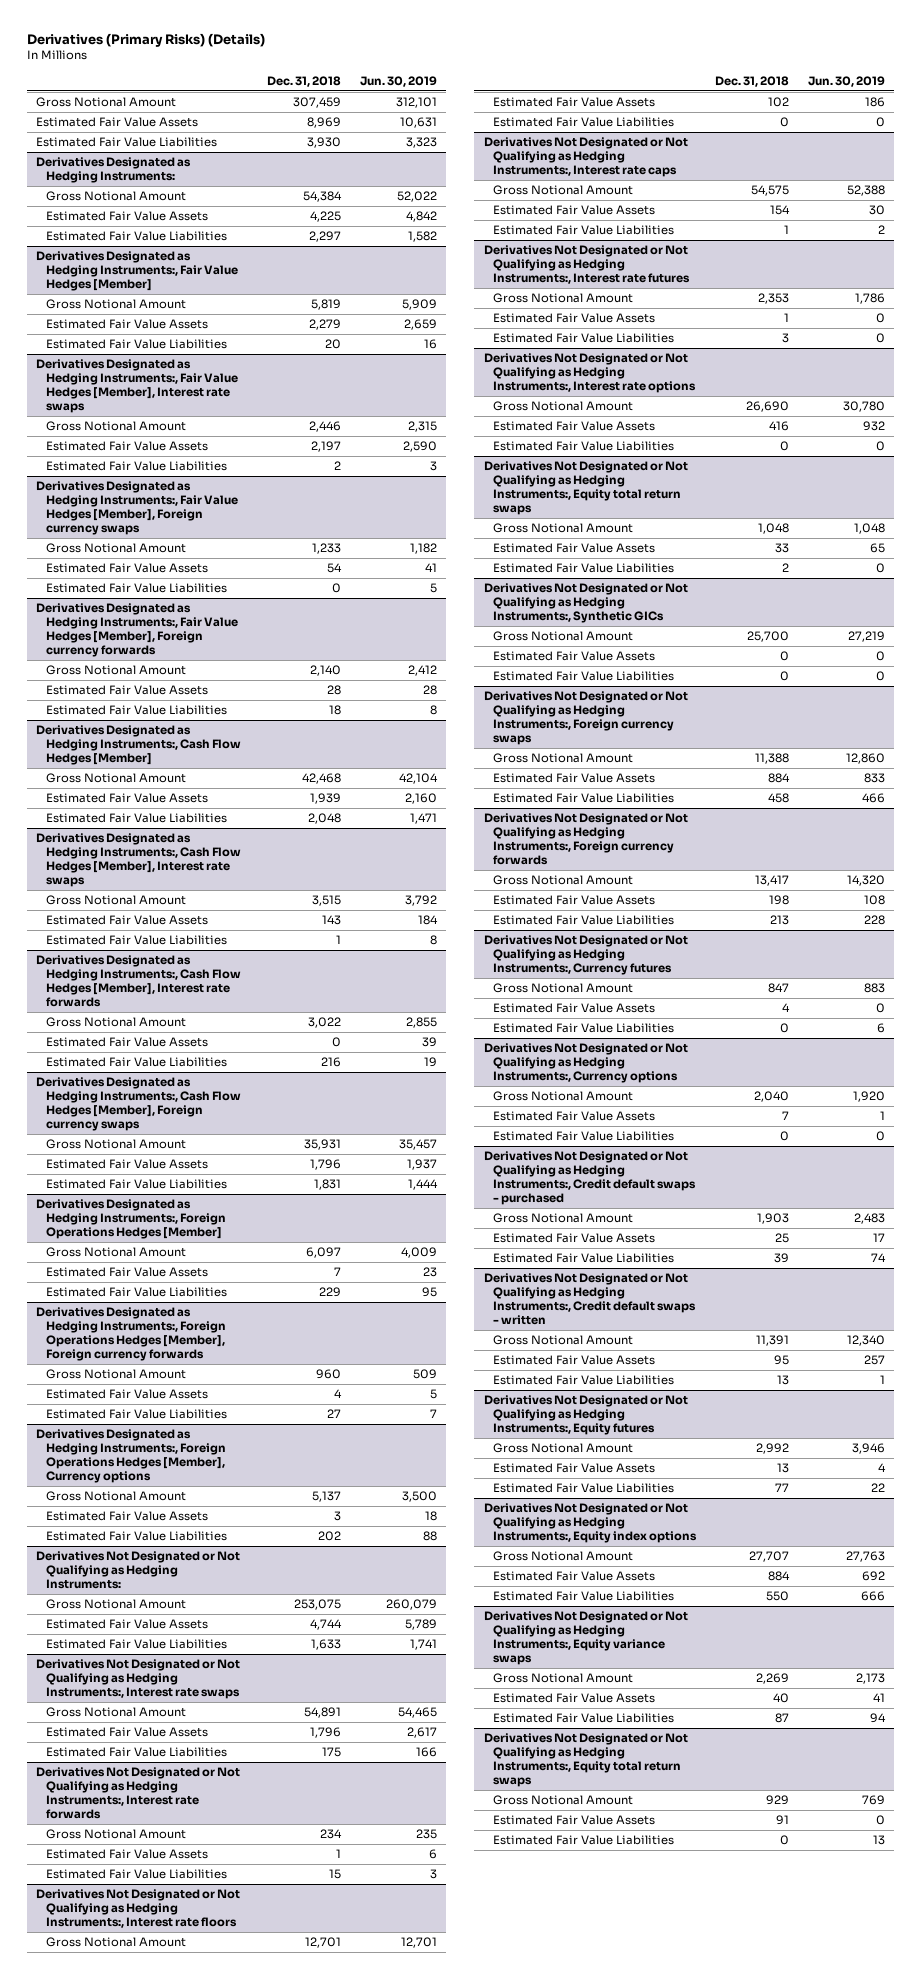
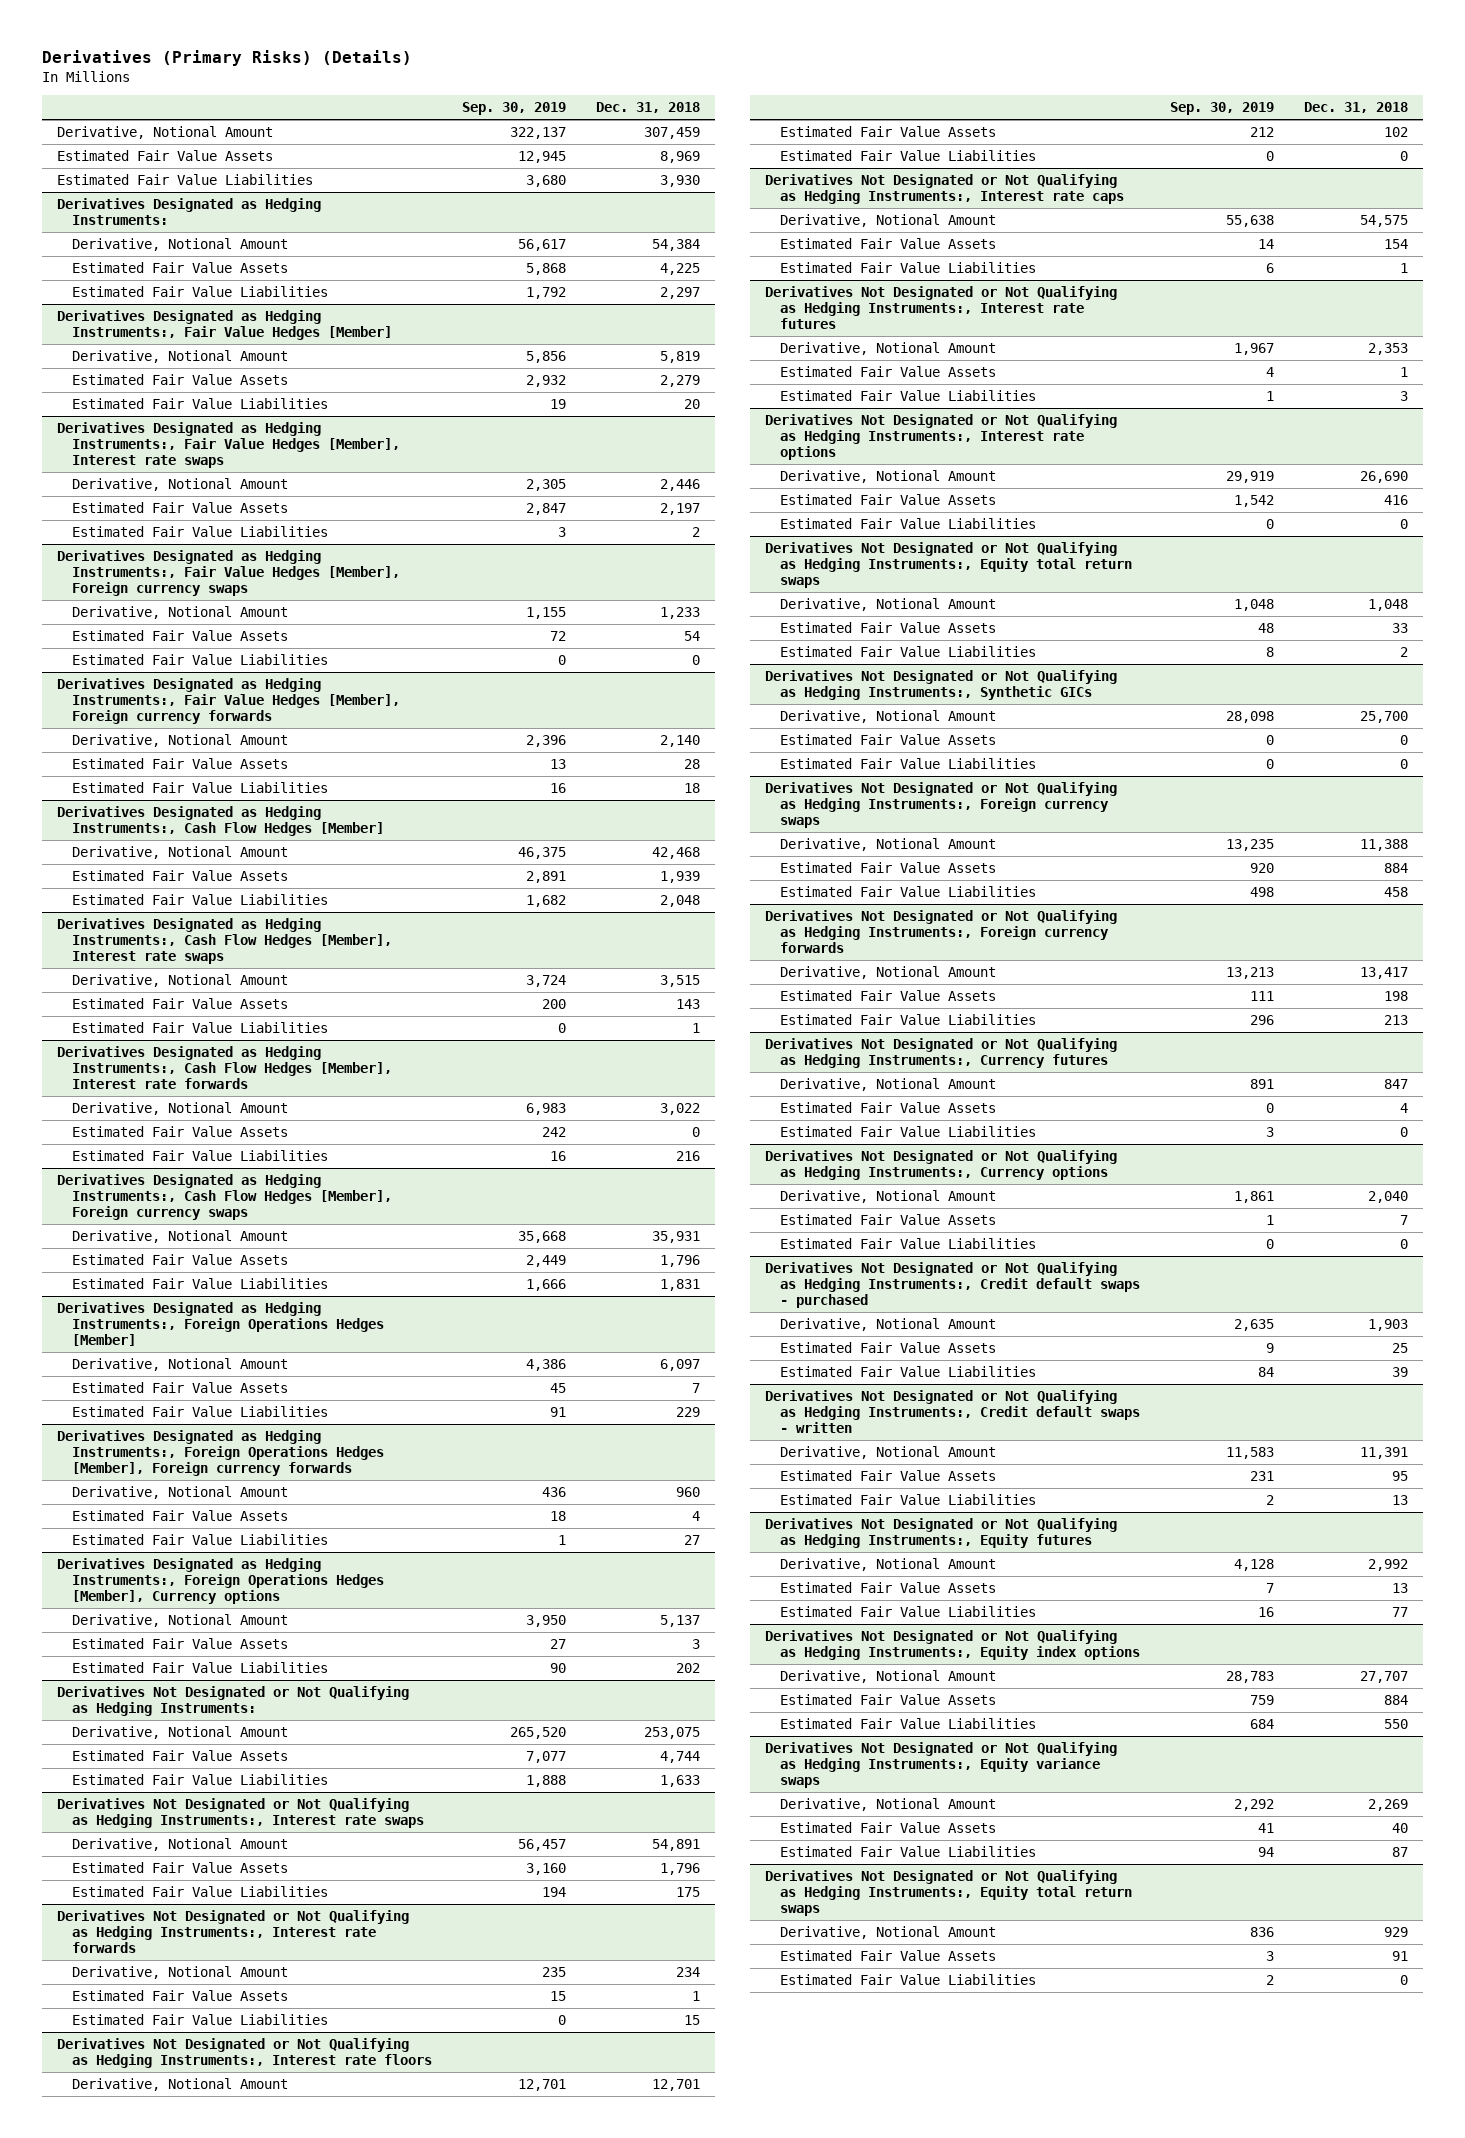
[359,75,437,87] Jun. 30, 2019 -> none
none -> [462,102,567,116] Sep. 30, 2019
[35,97,176,108] Gross Notional Amount -> [57,126,274,140] Derivative, Notional Amount
[45,191,186,202] Gross Notional Amount -> [72,238,289,252] Derivative, Notional Amount
[45,299,186,310] Gross Notional Amount -> [72,350,289,364] Derivative, Notional Amount
[45,421,186,432] Gross Notional Amount -> [72,478,289,492] Derivative, Notional Amount
[45,543,186,554] Gross Notional Amount -> [72,606,289,620] Derivative, Notional Amount
[45,665,186,676] Gross Notional Amount -> [72,734,289,748] Derivative, Notional Amount
[45,773,186,784] Gross Notional Amount -> [72,846,289,860] Derivative, Notional Amount
[45,895,186,906] Gross Notional Amount -> [72,974,289,988] Derivative, Notional Amount
[45,1017,186,1028] Gross Notional Amount -> [72,1102,289,1116] Derivative, Notional Amount
[45,1139,186,1150] Gross Notional Amount -> [72,1230,289,1244] Derivative, Notional Amount
[45,1247,186,1258] Gross Notional Amount -> [72,1358,289,1372] Derivative, Notional Amount
[45,1369,186,1380] Gross Notional Amount -> [72,1486,289,1500] Derivative, Notional Amount
[45,1491,186,1502] Gross Notional Amount -> [72,1614,289,1628] Derivative, Notional Amount
[45,1599,186,1610] Gross Notional Amount -> [72,1726,289,1740] Derivative, Notional Amount
[45,1707,186,1718] Gross Notional Amount -> [72,1838,289,1852] Derivative, Notional Amount
[45,1829,186,1840] Gross Notional Amount -> [72,1966,289,1980] Derivative, Notional Amount
[45,1937,186,1948] Gross Notional Amount -> [72,2078,289,2092] Derivative, Notional Amount
[493,185,634,196] Gross Notional Amount -> [779,214,996,228] Derivative, Notional Amount
[493,293,634,304] Gross Notional Amount -> [779,342,996,356] Derivative, Notional Amount
[493,401,634,412] Gross Notional Amount -> [779,470,996,484] Derivative, Notional Amount
[493,523,634,534] Gross Notional Amount -> [779,598,996,612] Derivative, Notional Amount
[493,631,634,642] Gross Notional Amount -> [779,710,996,724] Derivative, Notional Amount
[493,753,634,764] Gross Notional Amount -> [779,838,996,852] Derivative, Notional Amount
[493,875,634,886] Gross Notional Amount -> [779,966,996,980] Derivative, Notional Amount
[493,983,634,994] Gross Notional Amount -> [779,1078,996,1092] Derivative, Notional Amount
[493,1091,634,1102] Gross Notional Amount -> [779,1190,996,1204] Derivative, Notional Amount
[493,1213,634,1224] Gross Notional Amount -> [779,1318,996,1332] Derivative, Notional Amount
[493,1335,634,1346] Gross Notional Amount -> [779,1446,996,1460] Derivative, Notional Amount
[493,1443,634,1454] Gross Notional Amount -> [779,1558,996,1572] Derivative, Notional Amount
[493,1551,634,1562] Gross Notional Amount -> [779,1670,996,1684] Derivative, Notional Amount
[493,1673,634,1684] Gross Notional Amount -> [779,1798,996,1812] Derivative, Notional Amount
[493,1795,634,1806] Gross Notional Amount -> [779,1926,996,1940] Derivative, Notional Amount

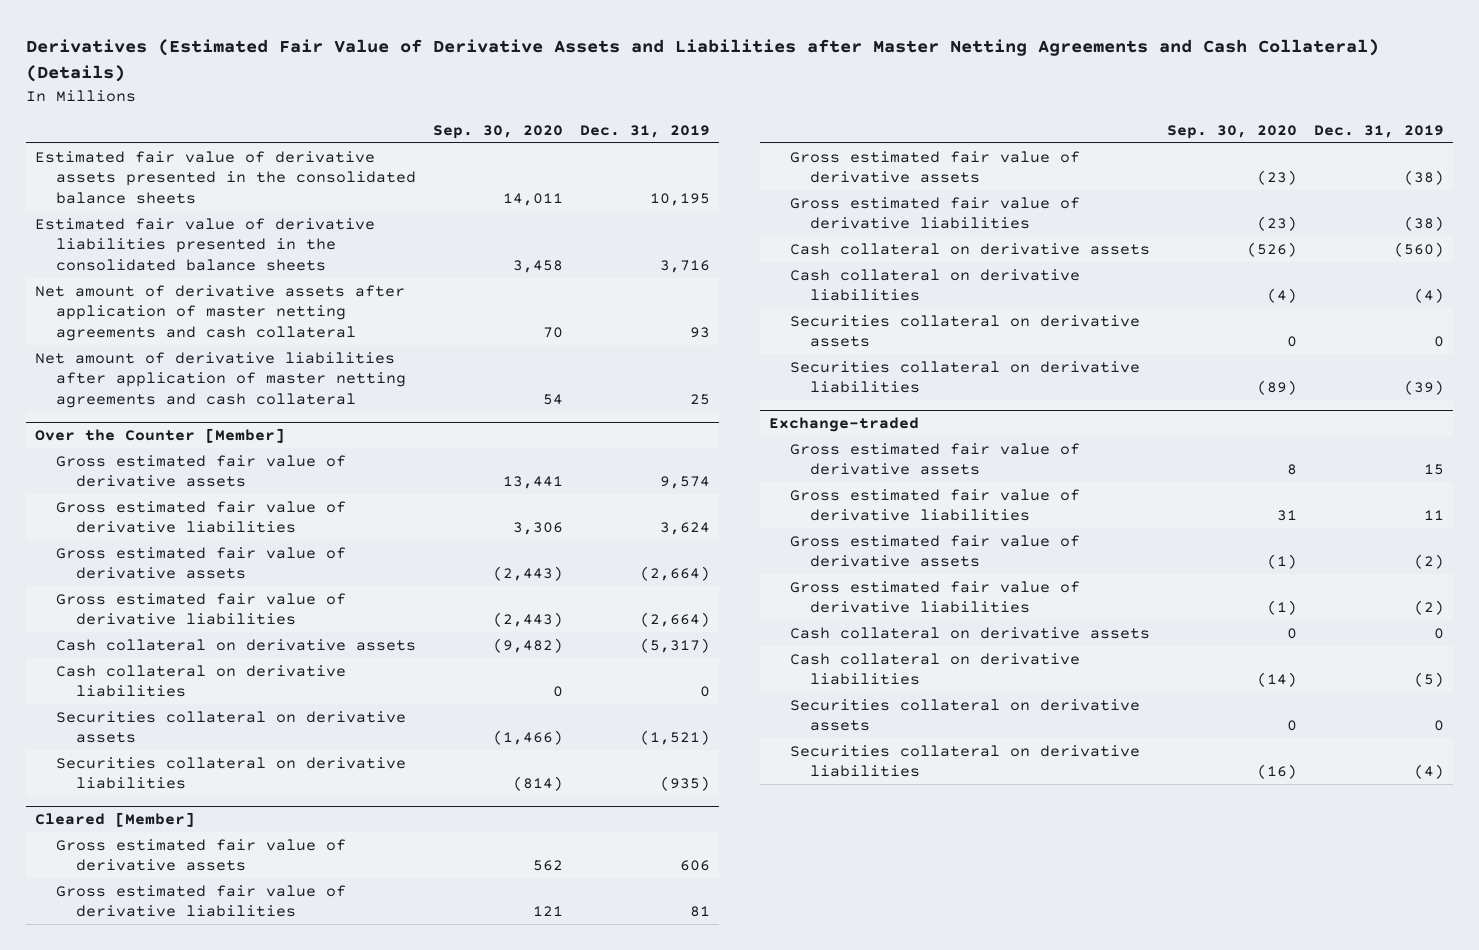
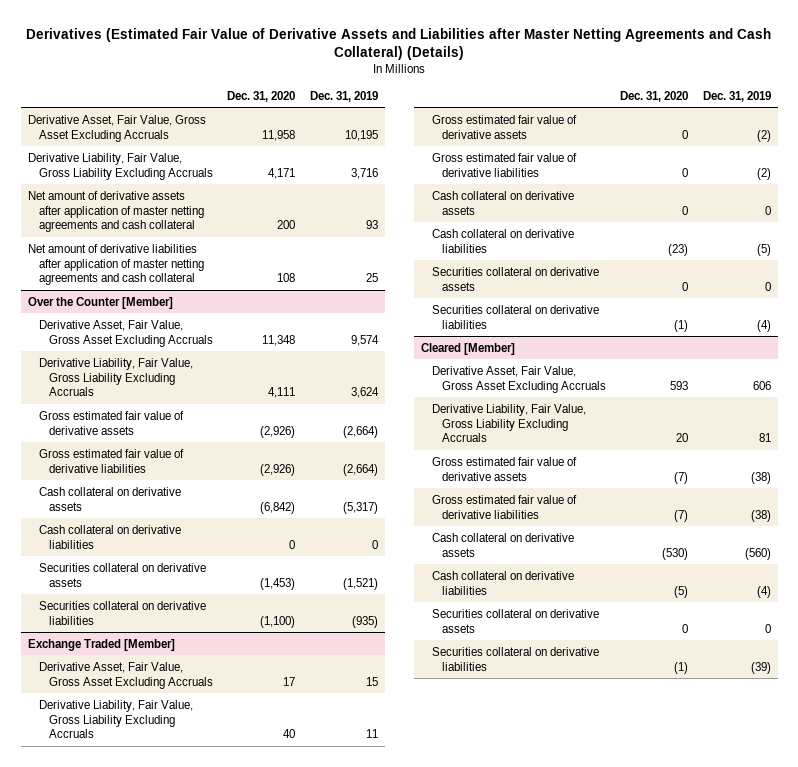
[432,124,563,139] Sep. 30, 2020 -> none
none -> [227,90,296,102] Dec. 31, 2020
[34,150,416,204] Estimated fair value of derivative assets presented in the consolidated balance sheets -> [27,114,206,142] Derivative Asset, Fair Value, Gross Asset Excluding Accruals
[34,217,375,271] Estimated fair value of derivative liabilities presented in the consolidated balance sheets -> [27,152,213,180] Derivative Liability, Fair Value, Gross Liability Excluding Accruals
[55,454,346,488] Gross estimated fair value of derivative assets -> [38,319,214,347] Derivative Asset, Fair Value, Gross Asset Excluding Accruals
[55,500,346,534] Gross estimated fair value of derivative liabilities -> [38,357,193,397] Derivative Liability, Fair Value, Gross Liability Excluding Accruals
none -> [27,638,175,651] Exchange Traded [Member]
none -> [38,661,214,689] Derivative Asset, Fair Value, Gross Asset Excluding Accruals
none -> [38,699,193,739] Derivative Liability, Fair Value, Gross Liability Excluding Accruals
none -> [431,114,577,139] Gross estimated fair value of derivative assets
none -> [431,152,577,177] Gross estimated fair value of derivative liabilities
none -> [431,190,574,215] Cash collateral on derivative assets
none -> [431,228,574,253] Cash collateral on derivative liabilities
none -> [431,266,599,291] Securities collateral on derivative assets
none -> [431,304,599,329] Securities collateral on derivative liabilities
[55,838,346,872] Gross estimated fair value of derivative assets -> [431,365,607,393] Derivative Asset, Fair Value, Gross Asset Excluding Accruals
[55,884,346,918] Gross estimated fair value of derivative liabilities -> [431,403,586,443] Derivative Liability, Fair Value, Gross Liability Excluding Accruals
[768,416,919,432] Exchange-traded -> none
[789,442,1080,476] Gross estimated fair value of derivative assets -> none
[789,488,1080,522] Gross estimated fair value of derivative liabilities -> none
[789,534,1080,568] Gross estimated fair value of derivative assets -> none
[789,580,1080,614] Gross estimated fair value of derivative liabilities -> none
[789,626,1150,639] Cash collateral on derivative assets -> none
[789,652,1080,686] Cash collateral on derivative liabilities -> none
[789,698,1140,732] Securities collateral on derivative assets -> none
[789,744,1140,778] Securities collateral on derivative liabilities -> none

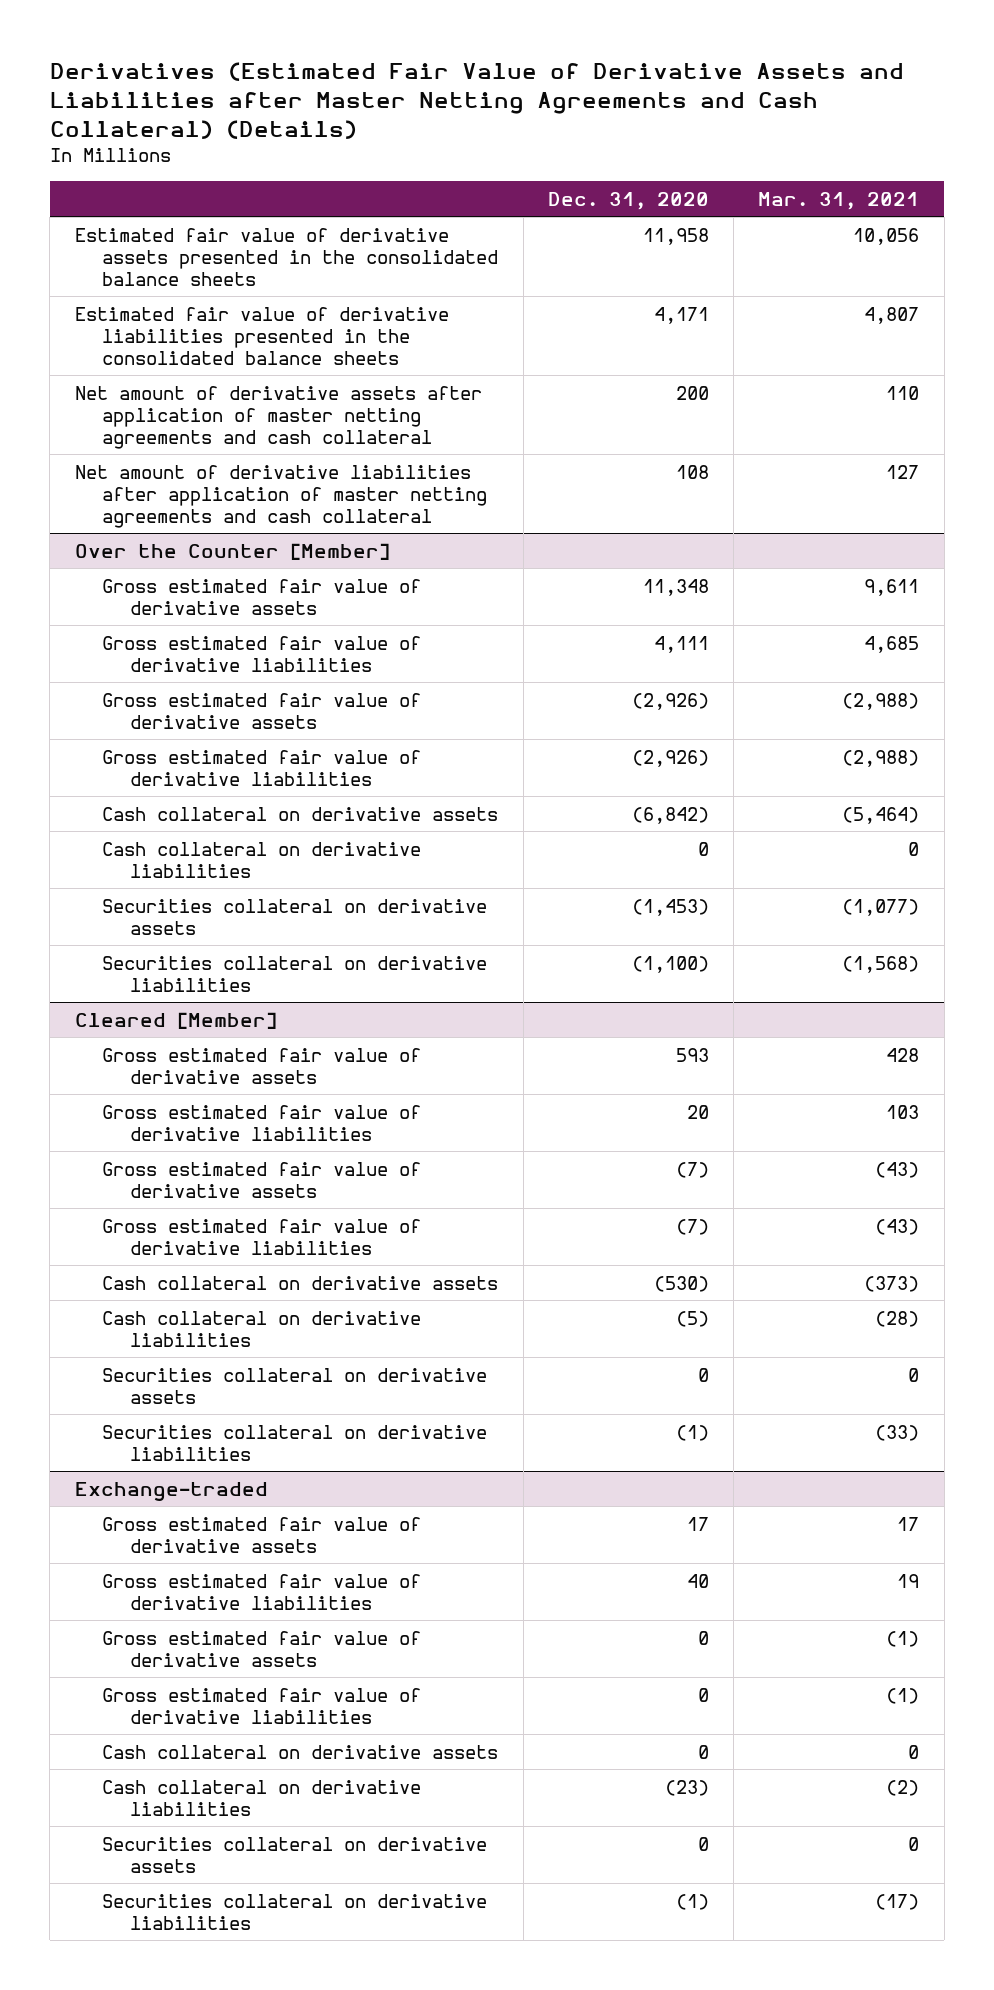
[309,90,378,102] Dec. 31, 2019 -> none
none -> [758,191,920,210] Mar. 31, 2021
[27,114,206,142] Derivative Asset, Fair Value, Gross Asset Excluding Accruals -> [74,227,499,286] Estimated fair value of derivative assets presented in the consolidated balance sheets
[27,152,213,180] Derivative Liability, Fair Value, Gross Liability Excluding Accruals -> [74,306,449,365] Estimated fair value of derivative liabilities presented in the consolidated balance sheets
[38,319,214,347] Derivative Asset, Fair Value, Gross Asset Excluding Accruals -> [102,578,422,615] Gross estimated fair value of derivative assets
[38,357,193,397] Derivative Liability, Fair Value, Gross Liability Excluding Accruals -> [102,635,422,672] Gross estimated fair value of derivative liabilities
[27,638,175,651] Exchange Traded [Member] -> none
[38,661,214,689] Derivative Asset, Fair Value, Gross Asset Excluding Accruals -> none
[38,699,193,739] Derivative Liability, Fair Value, Gross Liability Excluding Accruals -> none
[431,114,577,139] Gross estimated fair value of derivative assets -> none
[431,152,577,177] Gross estimated fair value of derivative liabilities -> none
[431,190,574,215] Cash collateral on derivative assets -> none
[431,228,574,253] Cash collateral on derivative liabilities -> none
[431,266,599,291] Securities collateral on derivative assets -> none
[431,304,599,329] Securities collateral on derivative liabilities -> none
[431,365,607,393] Derivative Asset, Fair Value, Gross Asset Excluding Accruals -> [102,1047,422,1084] Gross estimated fair value of derivative assets
[431,403,586,443] Derivative Liability, Fair Value, Gross Liability Excluding Accruals -> [102,1104,422,1141] Gross estimated fair value of derivative liabilities
none -> [74,1481,268,1501] Exchange-traded
none -> [102,1516,422,1553] Gross estimated fair value of derivative assets
none -> [102,1573,422,1610] Gross estimated fair value of derivative liabilities
none -> [102,1630,422,1667] Gross estimated fair value of derivative assets
none -> [102,1687,422,1724] Gross estimated fair value of derivative liabilities
none -> [102,1744,499,1759] Cash collateral on derivative assets
none -> [102,1779,422,1816] Cash collateral on derivative liabilities
none -> [102,1836,488,1873] Securities collateral on derivative assets
none -> [102,1893,488,1930] Securities collateral on derivative liabilities

